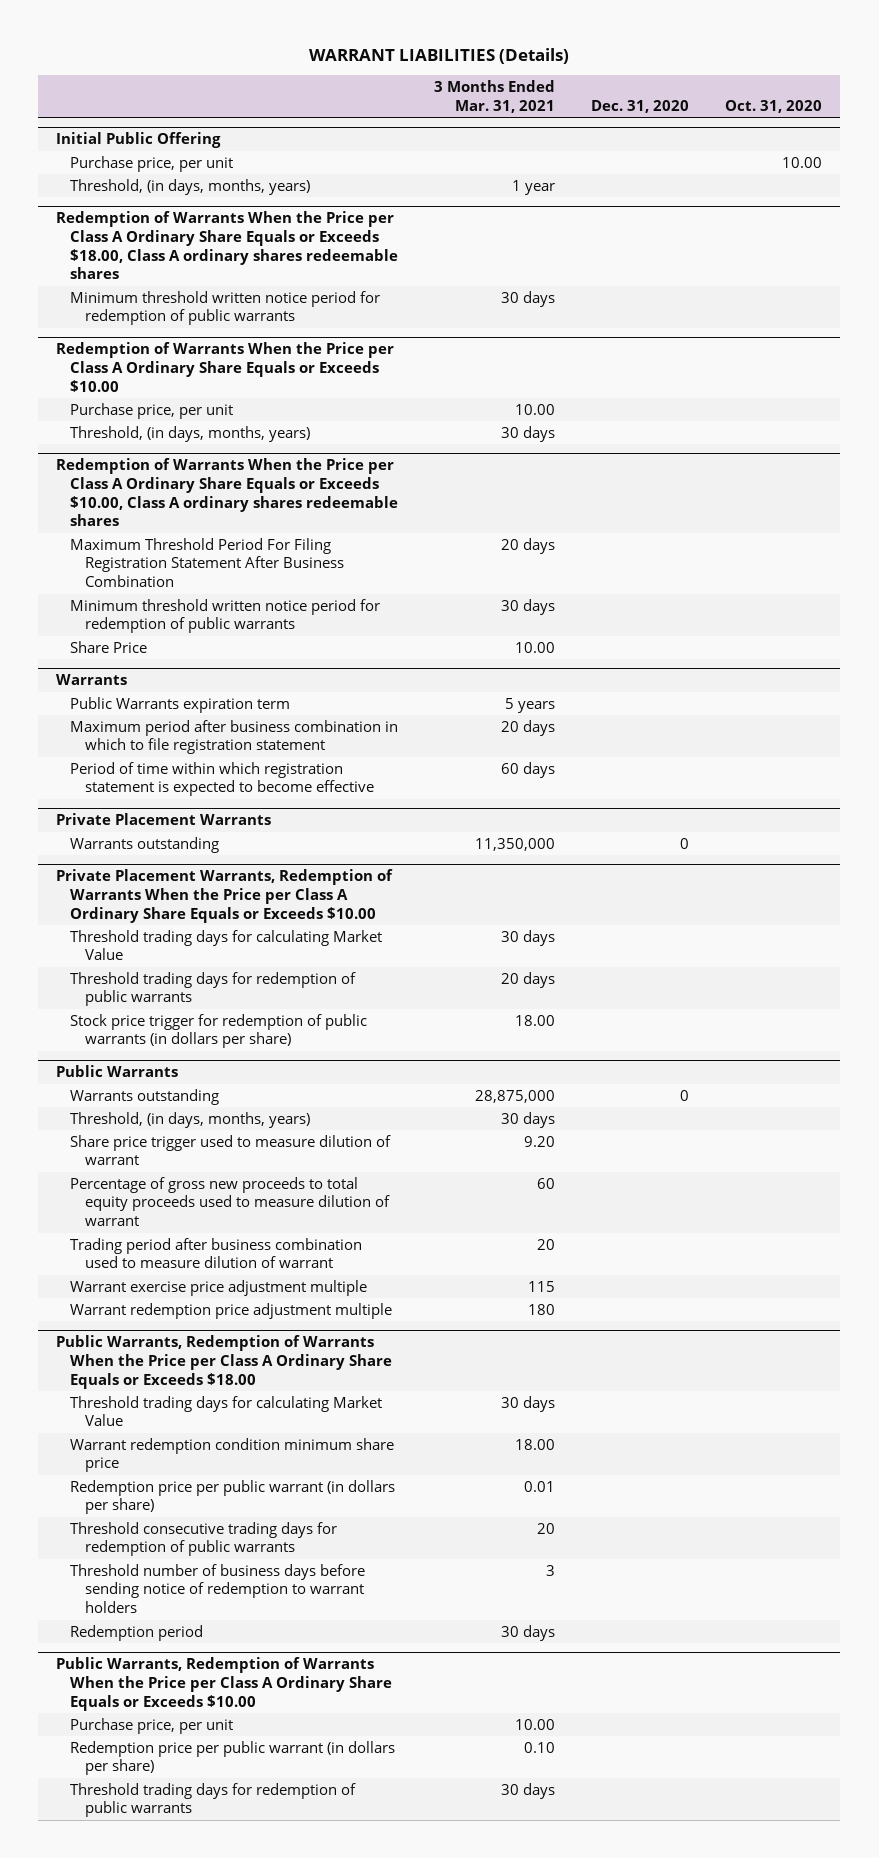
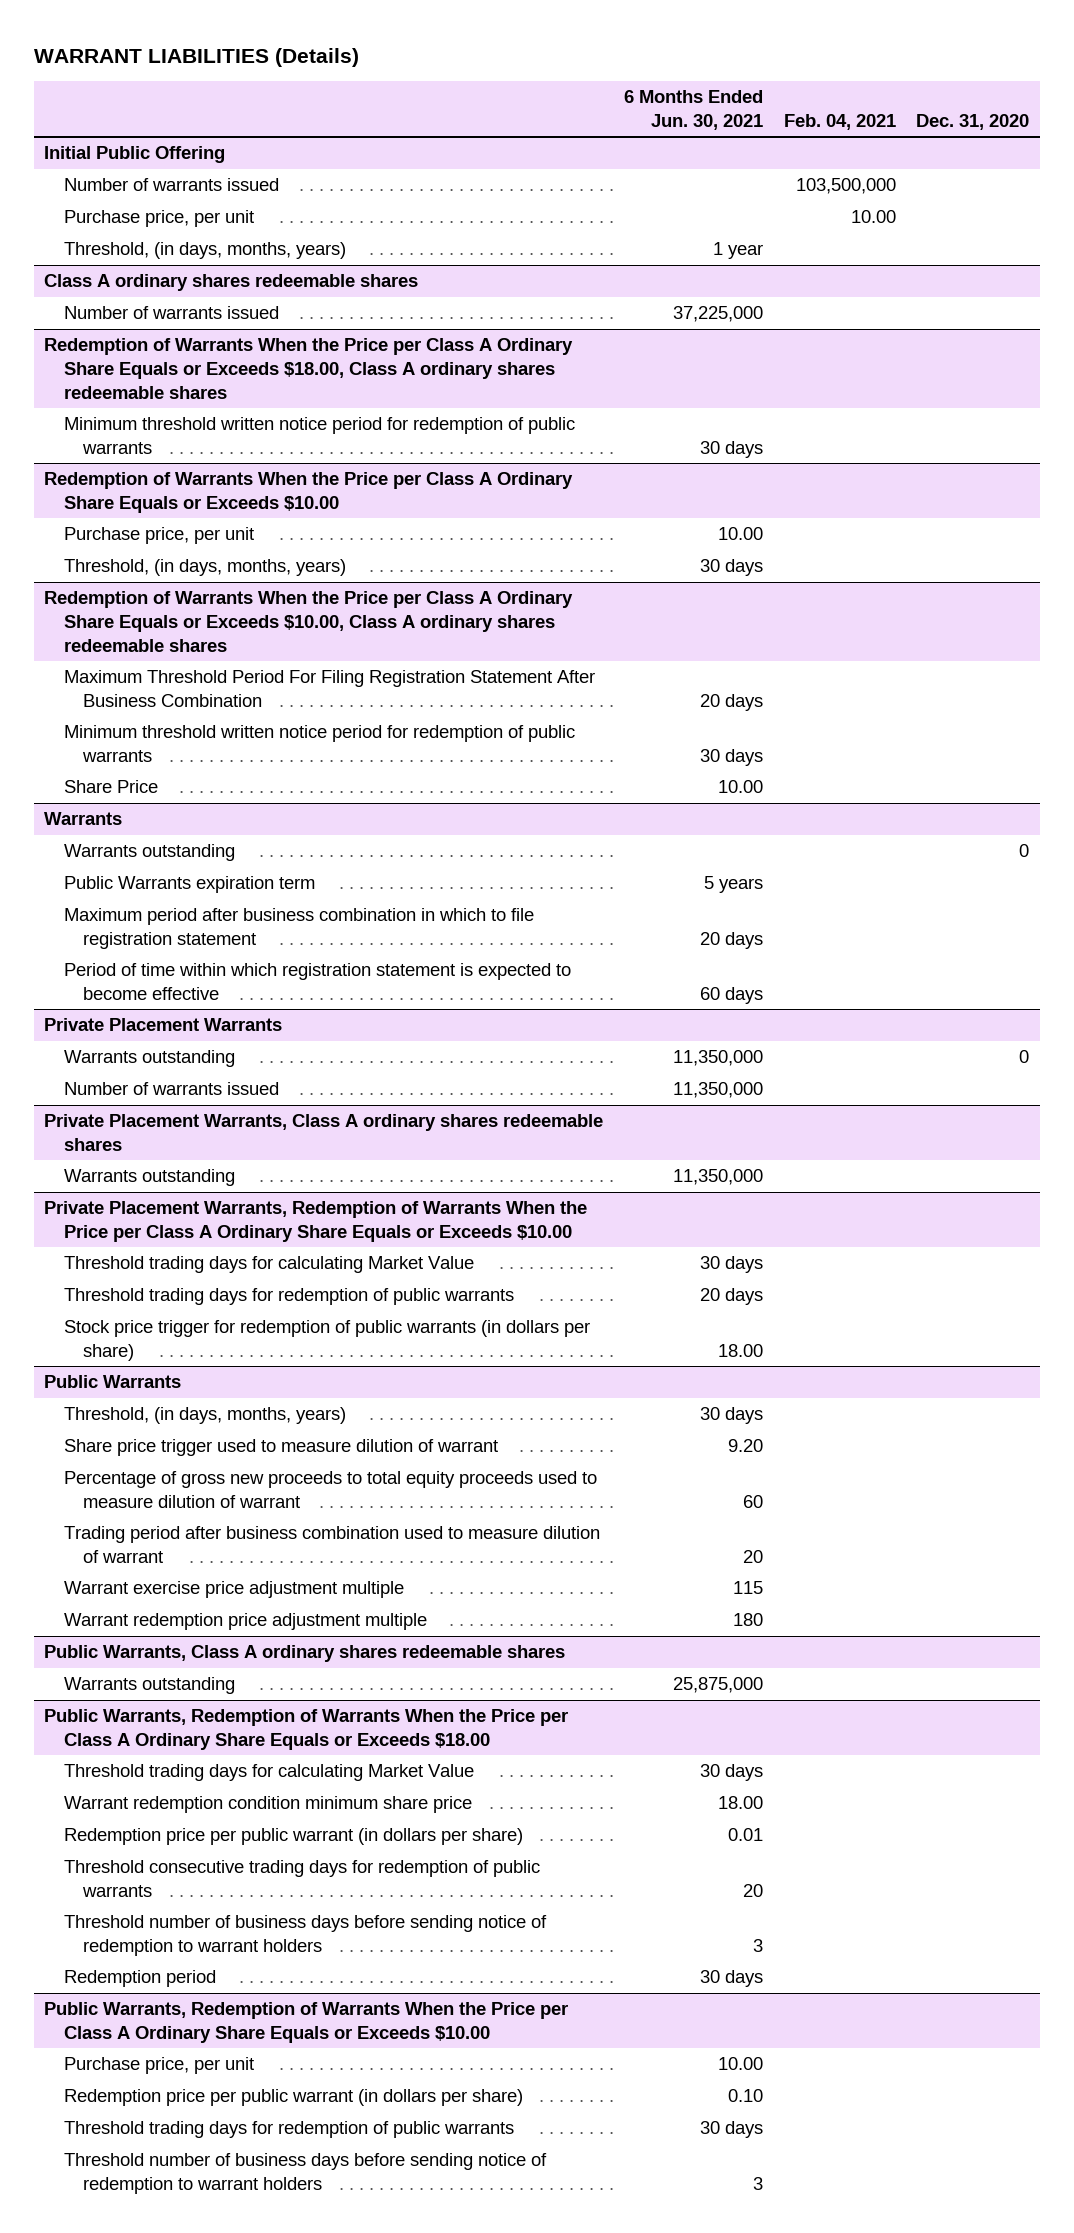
[434,80,556,113] 3 Months Ended Mar. 31, 2021 -> none
[725,99,823,113] Oct. 31, 2020 -> none
none -> [623,90,763,131] 6 Months Ended Jun. 30, 2021
none -> [783,114,896,131] Feb. 04, 2021
none -> [63,178,279,192] Number of warrants issued
none -> [44,274,419,292] Class A ordinary shares redeemable shares
none -> [63,306,279,320] Number of warrants issued
none -> [63,844,235,862] Warrants outstanding
none -> [63,1082,279,1096] Number of warrants issued
none -> [44,1114,604,1152] Private Placement Warrants, Class A ordinary shares redeemable shares
none -> [63,1169,235,1187] Warrants outstanding
[70,1088,220,1105] Warrants outstanding -> none
none -> [44,1645,566,1663] Public Warrants, Class A ordinary shares redeemable shares
none -> [63,1677,235,1695] Warrants outstanding
none -> [63,2153,547,2195] Threshold number of business days before sending notice of redemption to warrant holders

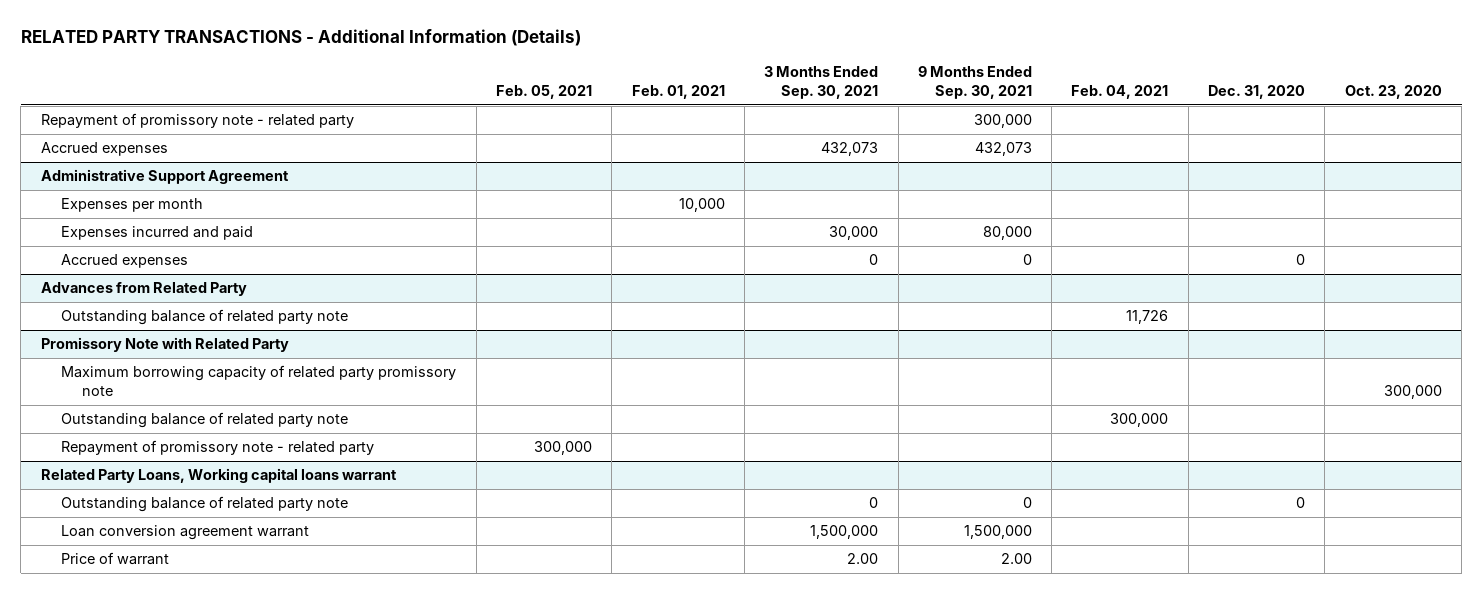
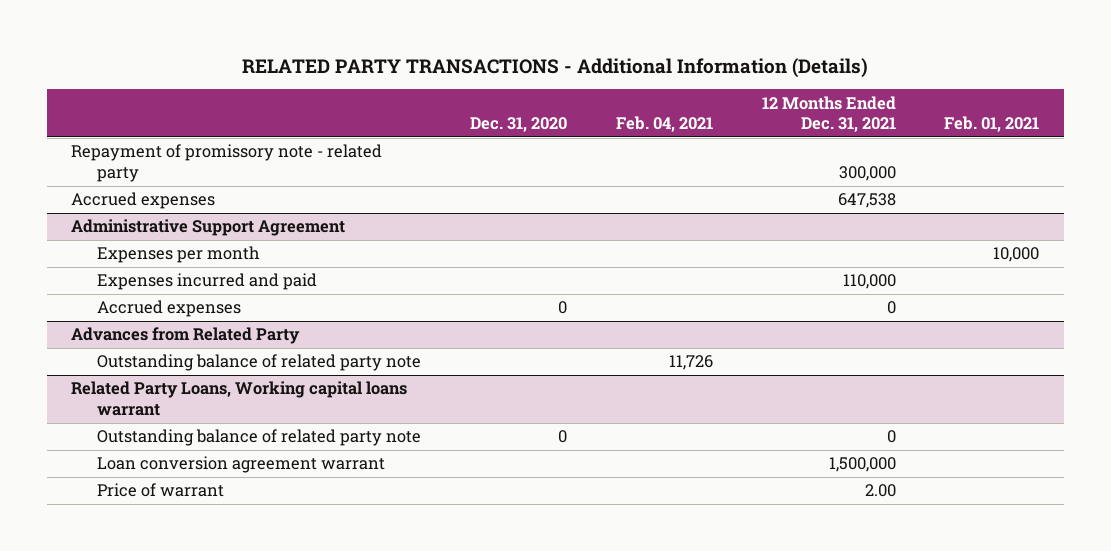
[495,85,592,100] Feb. 05, 2021 -> none
[764,66,879,100] 3 Months Ended Sep. 30, 2021 -> none
[917,66,1032,100] 9 Months Ended Sep. 30, 2021 -> none
[1344,85,1442,100] Oct. 23, 2020 -> none
none -> [761,95,896,133] 12 Months Ended Dec. 31, 2021
[40,337,289,353] Promissory Note with Related Party -> none
[61,365,457,397] Maximum borrowing capacity of related party promissory note -> none
[61,412,349,429] Outstanding balance of related party note -> none
[61,440,375,456] Repayment of promissory note - related party -> none

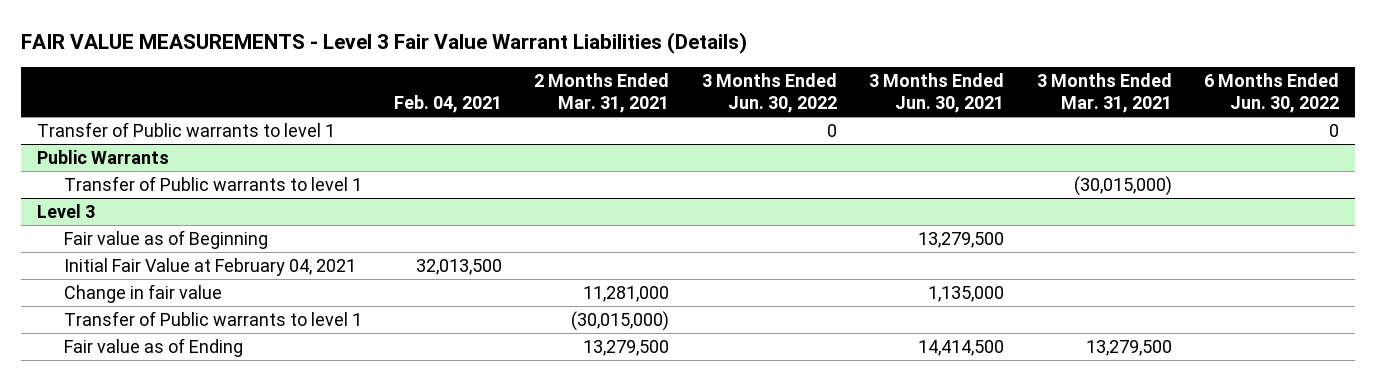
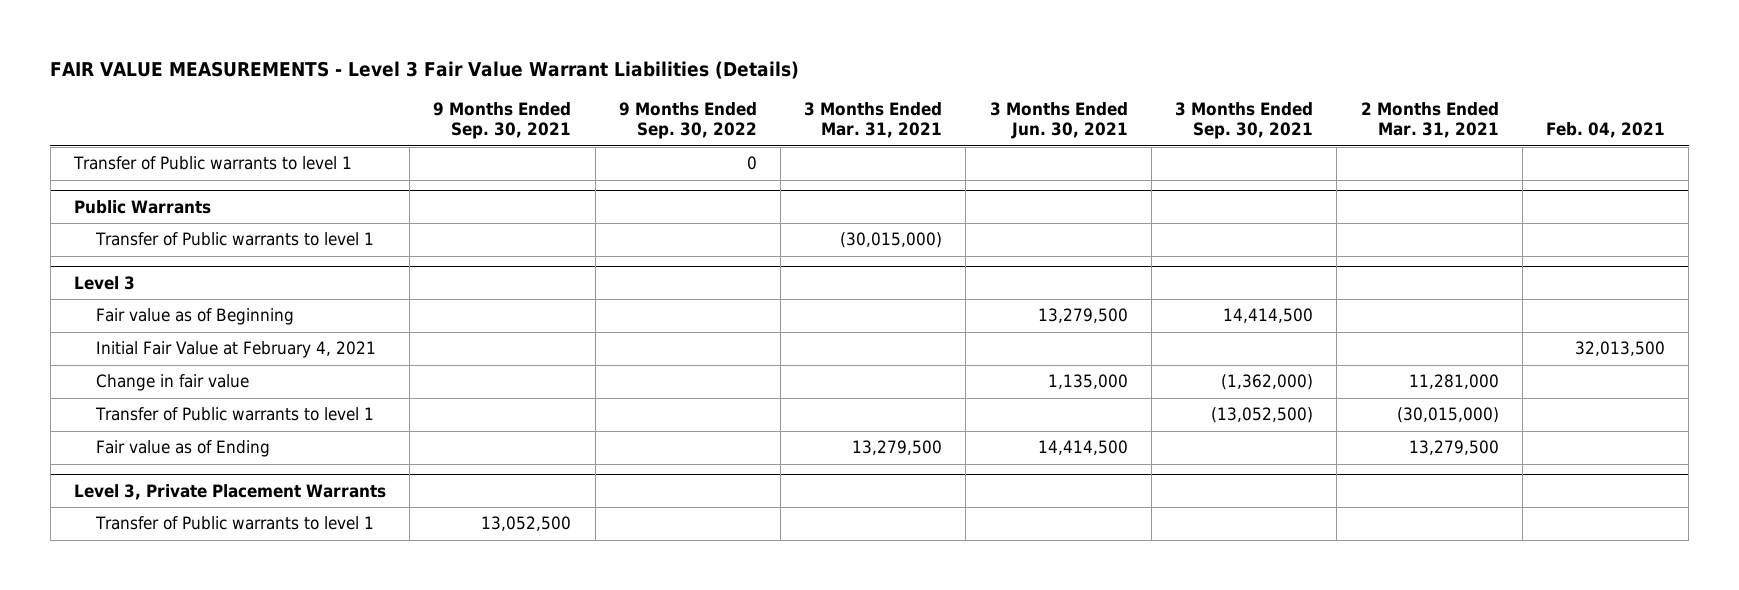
[701,73,837,114] 3 Months Ended Jun. 30, 2022 -> none
[1203,73,1339,114] 6 Months Ended Jun. 30, 2022 -> none
none -> [433,101,572,140] 9 Months Ended Sep. 30, 2021
none -> [618,101,757,140] 9 Months Ended Sep. 30, 2022
none -> [1175,101,1314,140] 3 Months Ended Sep. 30, 2021
[63,257,356,276] Initial Fair Value at February 04, 2021 -> [96,341,377,359] Initial Fair Value at February 4, 2021
none -> [73,483,386,500] Level 3, Private Placement Warrants
none -> [95,516,375,531] Transfer of Public warrants to level 1

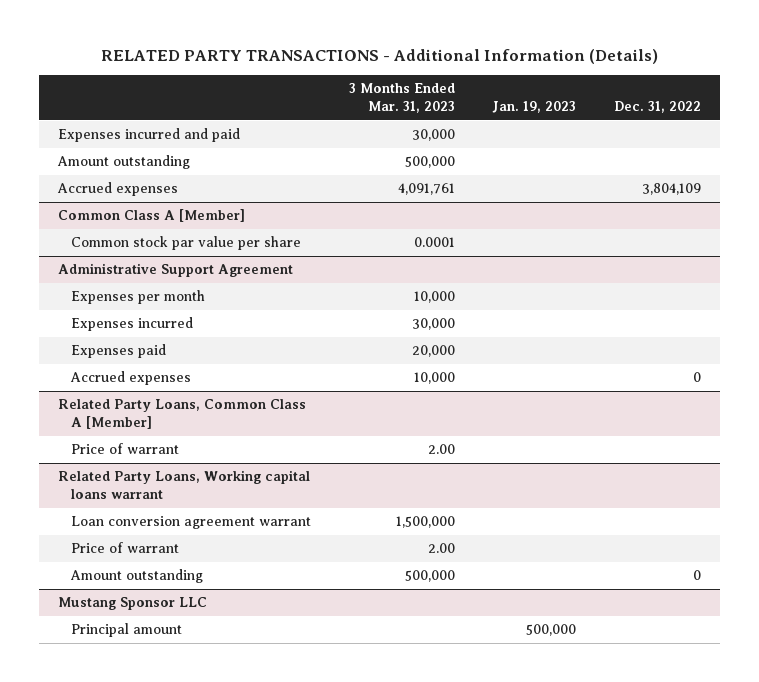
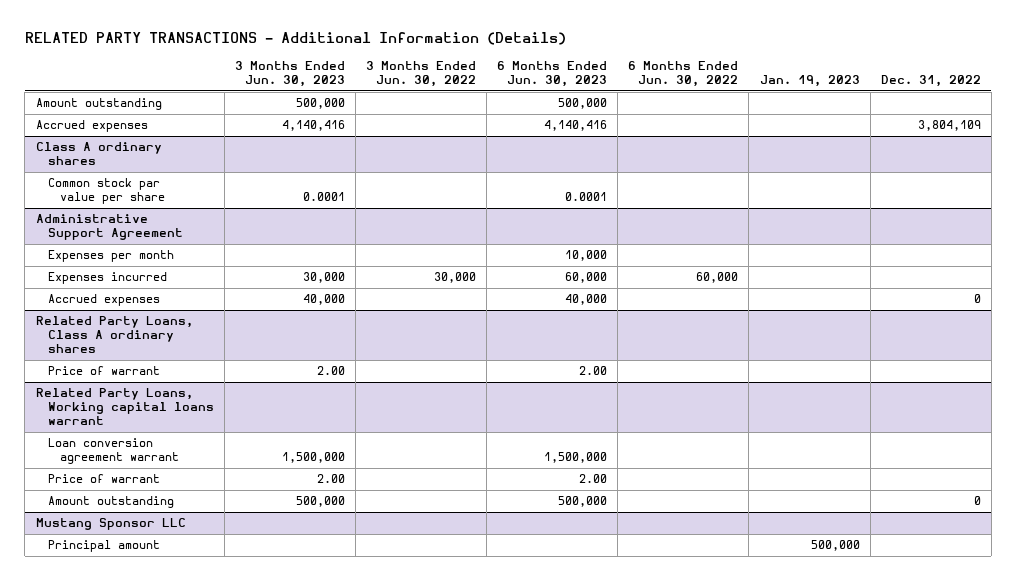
[349,83,456,114] 3 Months Ended Mar. 31, 2023 -> none
none -> [235,61,346,88] 3 Months Ended Jun. 30, 2023
none -> [366,61,477,88] 3 Months Ended Jun. 30, 2022
none -> [497,61,608,88] 6 Months Ended Jun. 30, 2023
none -> [628,61,739,88] 6 Months Ended Jun. 30, 2022
[57,128,240,143] Expenses incurred and paid -> none
[57,209,245,223] Common Class A [Member] -> [35,142,162,166] Class A ordinary shares
[71,344,167,359] Expenses paid -> none
[57,399,306,430] Related Party Loans, Common Class A [Member] -> [35,316,193,354] Related Party Loans, Class A ordinary shares

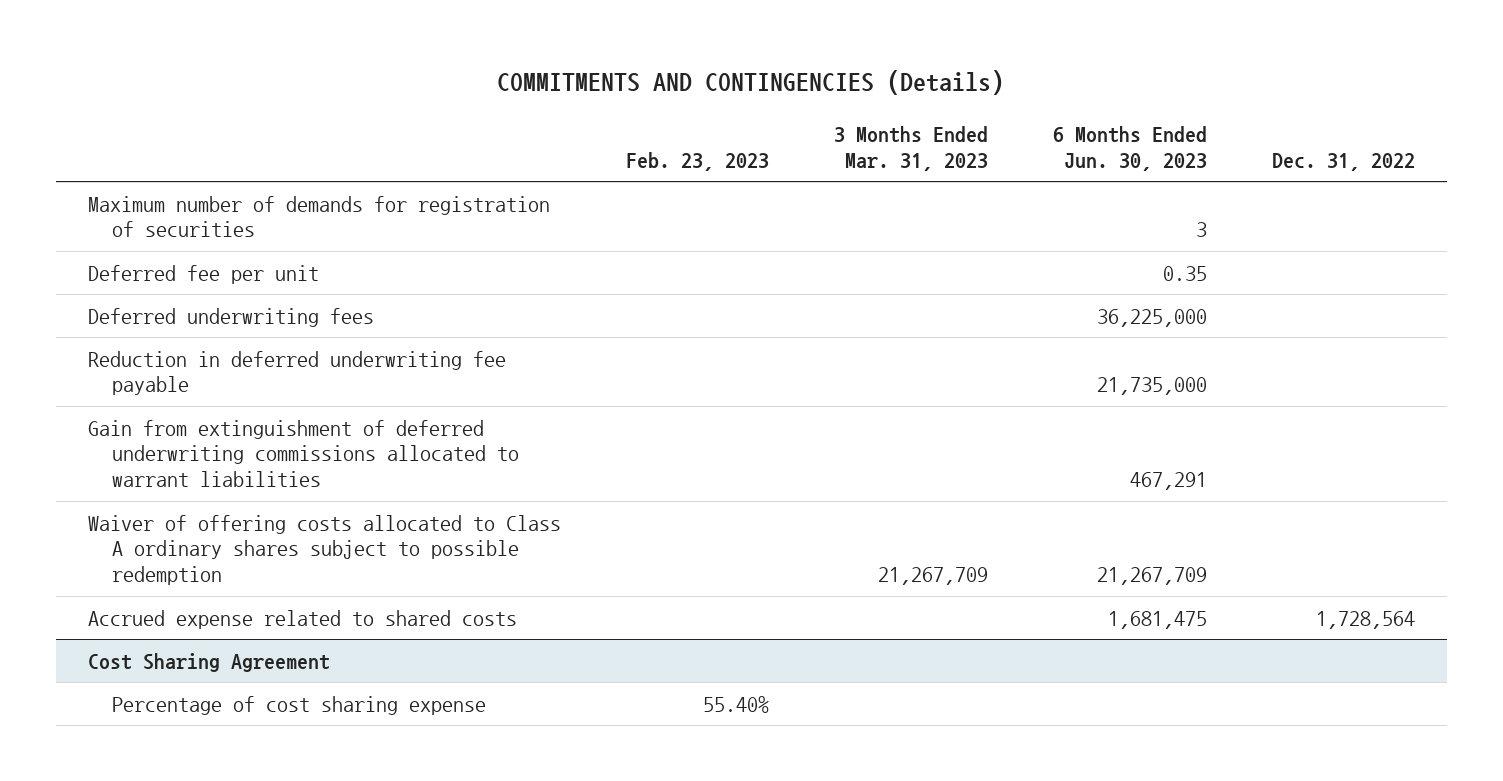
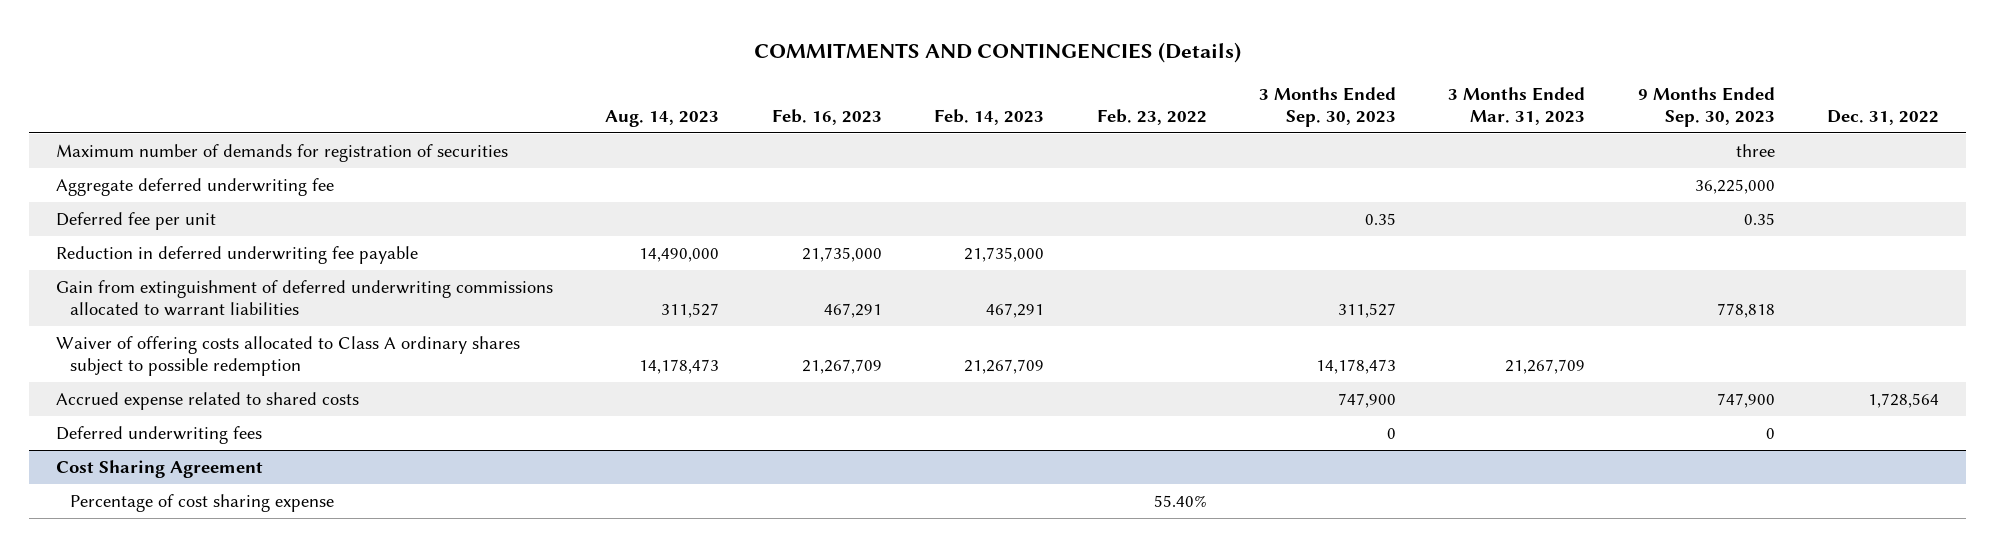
[626,151,770,171] Feb. 23, 2023 -> none
[1052,125,1207,171] 6 Months Ended Jun. 30, 2023 -> none
none -> [605,109,720,127] Aug. 14, 2023
none -> [771,108,882,125] Feb. 16, 2023
none -> [934,108,1045,125] Feb. 14, 2023
none -> [1096,108,1207,125] Feb. 23, 2022
none -> [1258,86,1396,127] 3 Months Ended Sep. 30, 2023
none -> [1637,86,1775,127] 9 Months Ended Sep. 30, 2023
none -> [55,177,334,196] Aggregate deferred underwriting fee
[88,307,375,327] Deferred underwriting fees -> [55,425,262,444] Deferred underwriting fees

